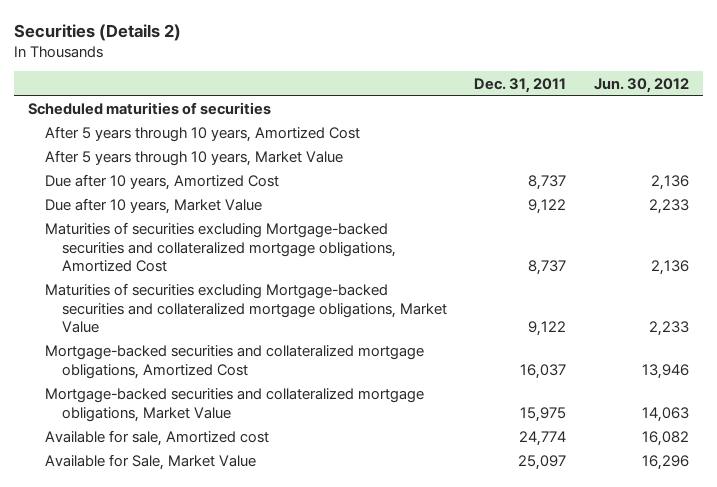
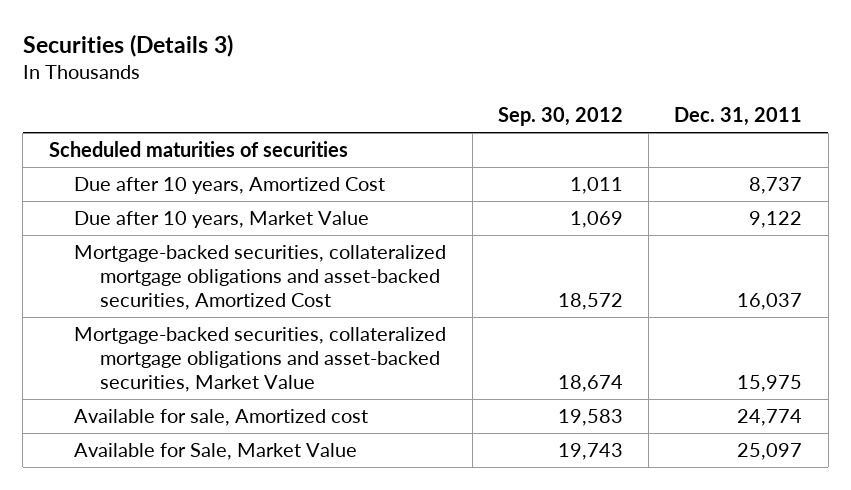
[13,23,181,41] Securities (Details 2) -> [22,33,233,57] Securities (Details 3)
[593,77,689,93] Jun. 30, 2012 -> none
none -> [497,107,623,127] Sep. 30, 2012
[44,126,360,143] After 5 years through 10 years, Amortized Cost -> none
[44,150,343,167] After 5 years through 10 years, Market Value -> none
[44,222,396,273] Maturities of securities excluding Mortgage-backed securities and collateralized mortgage obligations, Amortized Cost -> none
[44,283,447,334] Maturities of securities excluding Mortgage-backed securities and collateralized mortgage obligations, Market Value -> none
[44,345,424,379] Mortgage-backed securities and collateralized mortgage obligations, Amortized Cost -> [74,244,447,311] Mortgage-backed securities, collateralized mortgage obligations and asset-backed securities, Amortized Cost
[44,388,424,422] Mortgage-backed securities and collateralized mortgage obligations, Market Value -> [74,326,447,393] Mortgage-backed securities, collateralized mortgage obligations and asset-backed securities, Market Value

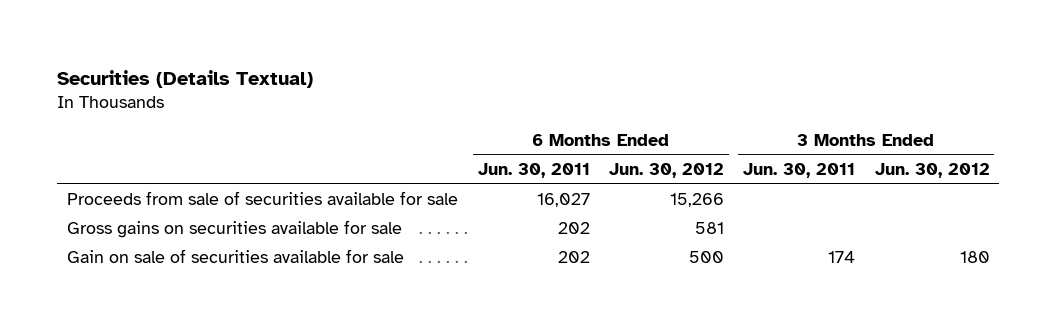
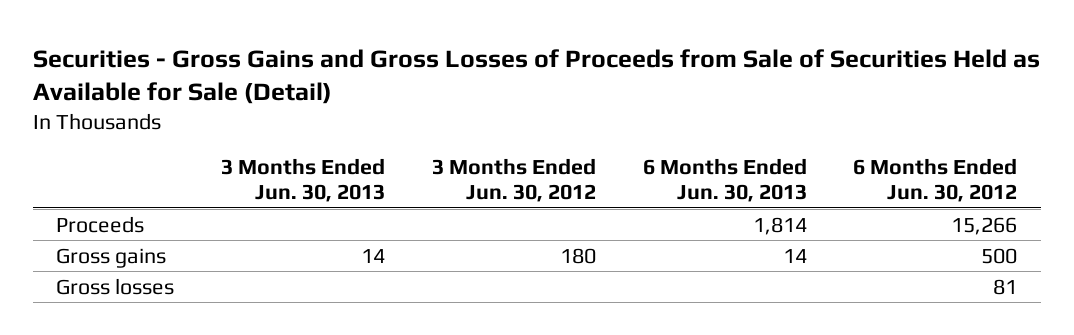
[57,69,314,88] Securities (Details Textual) -> [33,48,1041,105] Securities - Gross Gains and Gross Losses of Proceeds from Sale of Securities Held as Available for Sale (Detail)
[477,163,590,179] Jun. 30, 2011 -> none
[743,163,856,179] Jun. 30, 2011 -> none
none -> [221,157,386,202] 3 Months Ended Jun. 30, 2013
none -> [642,157,807,202] 6 Months Ended Jun. 30, 2013
[67,220,403,239] Gross gains on securities available for sale -> none
[67,191,459,206] Proceeds from sale of securities available for sale -> [56,215,145,233] Proceeds
[67,249,405,264] Gain on sale of securities available for sale -> [56,247,167,268] Gross gains
none -> [56,277,175,295] Gross losses

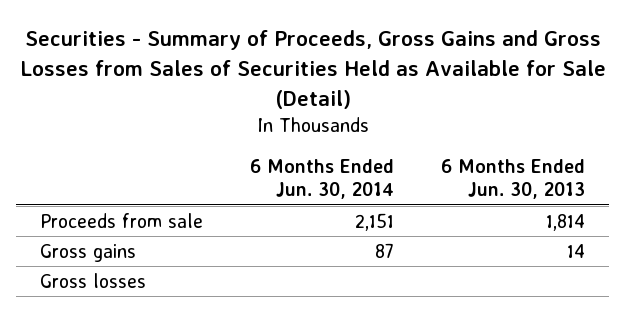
[33,48,1041,105] Securities - Gross Gains and Gross Losses of Proceeds from Sale of Securities Held as Available for Sale (Detail) -> [19,30,606,109] Securities - Summary of Proceeds, Gross Gains and Gross Losses from Sales of Securities Held as Available for Sale (Detail)
[221,157,386,202] 3 Months Ended Jun. 30, 2013 -> none
[431,157,596,202] 3 Months Ended Jun. 30, 2012 -> none
[853,157,1018,202] 6 Months Ended Jun. 30, 2012 -> none
none -> [250,158,395,200] 6 Months Ended Jun. 30, 2014
[56,215,145,233] Proceeds -> [39,212,203,228] Proceeds from sale

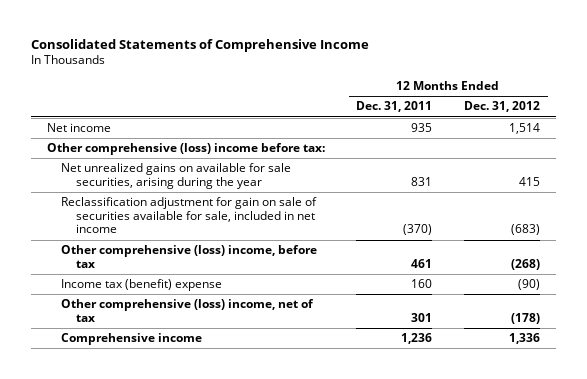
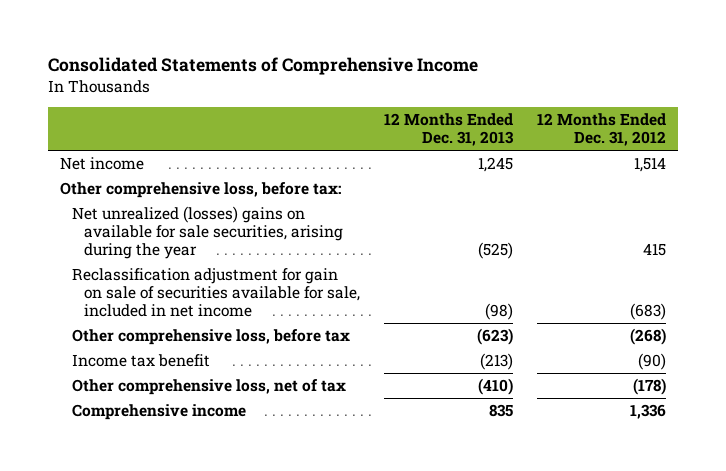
[356,101,433,113] Dec. 31, 2011 -> none
none -> [384,113,515,147] 12 Months Ended Dec. 31, 2013
[46,143,325,156] Other comprehensive (loss) income before tax: -> [59,181,341,198] Other comprehensive loss, before tax:
[61,163,292,189] Net unrealized gains on available for sale securities, arising during the year -> [71,205,343,259] Net unrealized (losses) gains on available for sale securities, arising during the year
[61,245,318,268] Other comprehensive (loss) income, before tax -> [71,328,350,345] Other comprehensive loss, before tax
[61,279,223,292] Income tax (benefit) expense -> [71,353,210,367] Income tax benefit
[61,299,315,322] Other comprehensive (loss) income, net of tax -> [71,378,346,395] Other comprehensive loss, net of tax

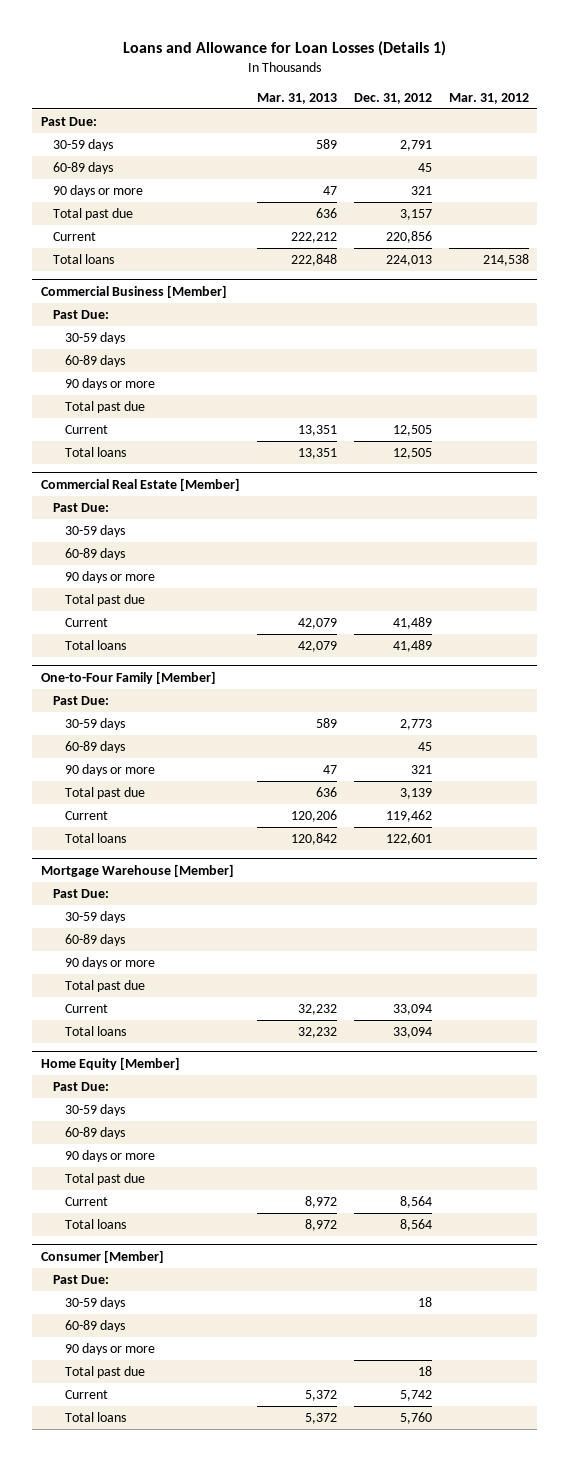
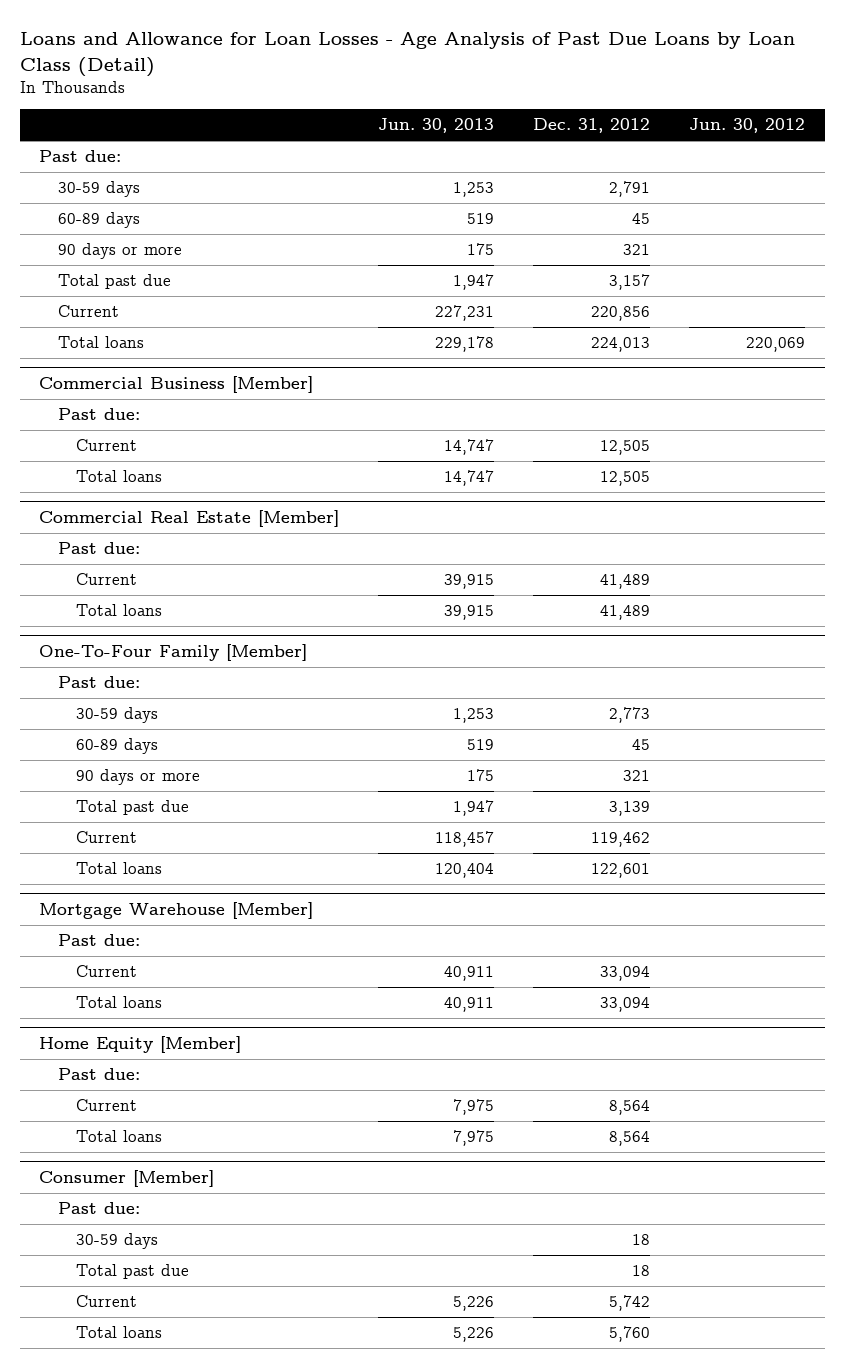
[122,41,446,57] Loans and Allowance for Loan Losses (Details 1) -> [19,32,795,77] Loans and Allowance for Loan Losses - Age Analysis of Past Due Loans by Loan Class (Detail)
[256,92,337,104] Mar. 31, 2013 -> none
[448,92,529,104] Mar. 31, 2012 -> none
none -> [378,118,495,134] Jun. 30, 2013
none -> [689,118,806,134] Jun. 30, 2012
[40,116,97,126] Past Due: -> [39,150,122,163] Past due:
[64,331,125,344] 30-59 days -> none
[64,354,125,367] 60-89 days -> none
[64,377,155,390] 90 days or more -> none
[64,400,145,413] Total past due -> none
[52,309,109,319] Past Due: -> [57,408,140,421] Past due:
[64,524,125,537] 30-59 days -> none
[64,547,125,560] 60-89 days -> none
[64,570,155,583] 90 days or more -> none
[64,593,145,606] Total past due -> none
[52,502,109,512] Past Due: -> [57,542,140,555] Past due:
[40,670,216,684] One-to-Four Family [Member] -> [39,643,308,661] One-To-Four Family [Member]
[52,695,109,705] Past Due: -> [57,676,140,689] Past due:
[64,910,125,923] 30-59 days -> none
[64,933,125,946] 60-89 days -> none
[64,956,155,969] 90 days or more -> none
[64,979,145,992] Total past due -> none
[52,888,109,898] Past Due: -> [57,934,140,947] Past due:
[64,1103,125,1116] 30-59 days -> none
[64,1126,125,1139] 60-89 days -> none
[64,1149,155,1162] 90 days or more -> none
[64,1172,145,1185] Total past due -> none
[52,1081,109,1091] Past Due: -> [57,1068,140,1081] Past due:
[52,1274,109,1284] Past Due: -> [57,1202,140,1215] Past due:
[64,1319,125,1332] 60-89 days -> none
[64,1342,155,1355] 90 days or more -> none

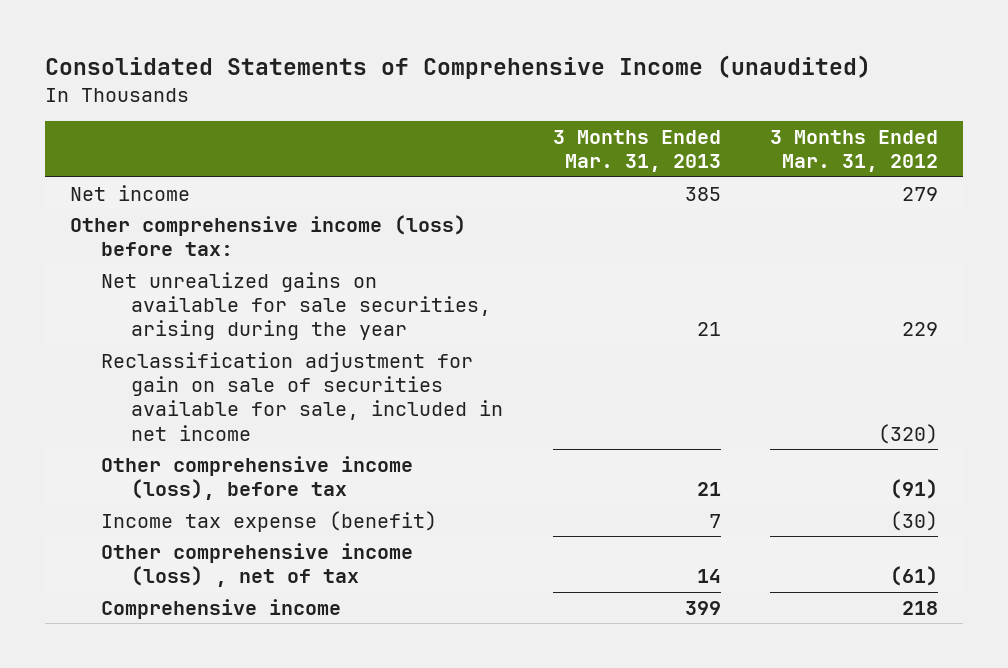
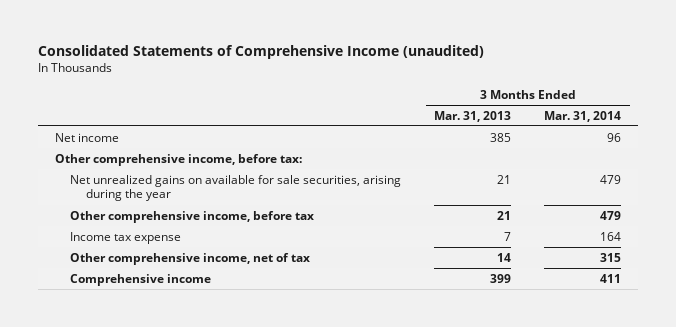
[770,130,939,173] 3 Months Ended Mar. 31, 2012 -> none
none -> [544,110,622,122] Mar. 31, 2014
[69,214,466,257] Other comprehensive income (loss) before tax: -> [54,153,302,166] Other comprehensive income, before tax:
[100,351,504,441] Reclassification adjustment for gain on sale of securities available for sale, included in net income -> none
[100,455,413,501] Other comprehensive income (loss), before tax -> [70,210,315,223] Other comprehensive income, before tax
[100,510,437,532] Income tax expense (benefit) -> [70,231,182,244] Income tax expense
[100,542,413,588] Other comprehensive income (loss) , net of tax -> [70,252,311,265] Other comprehensive income, net of tax

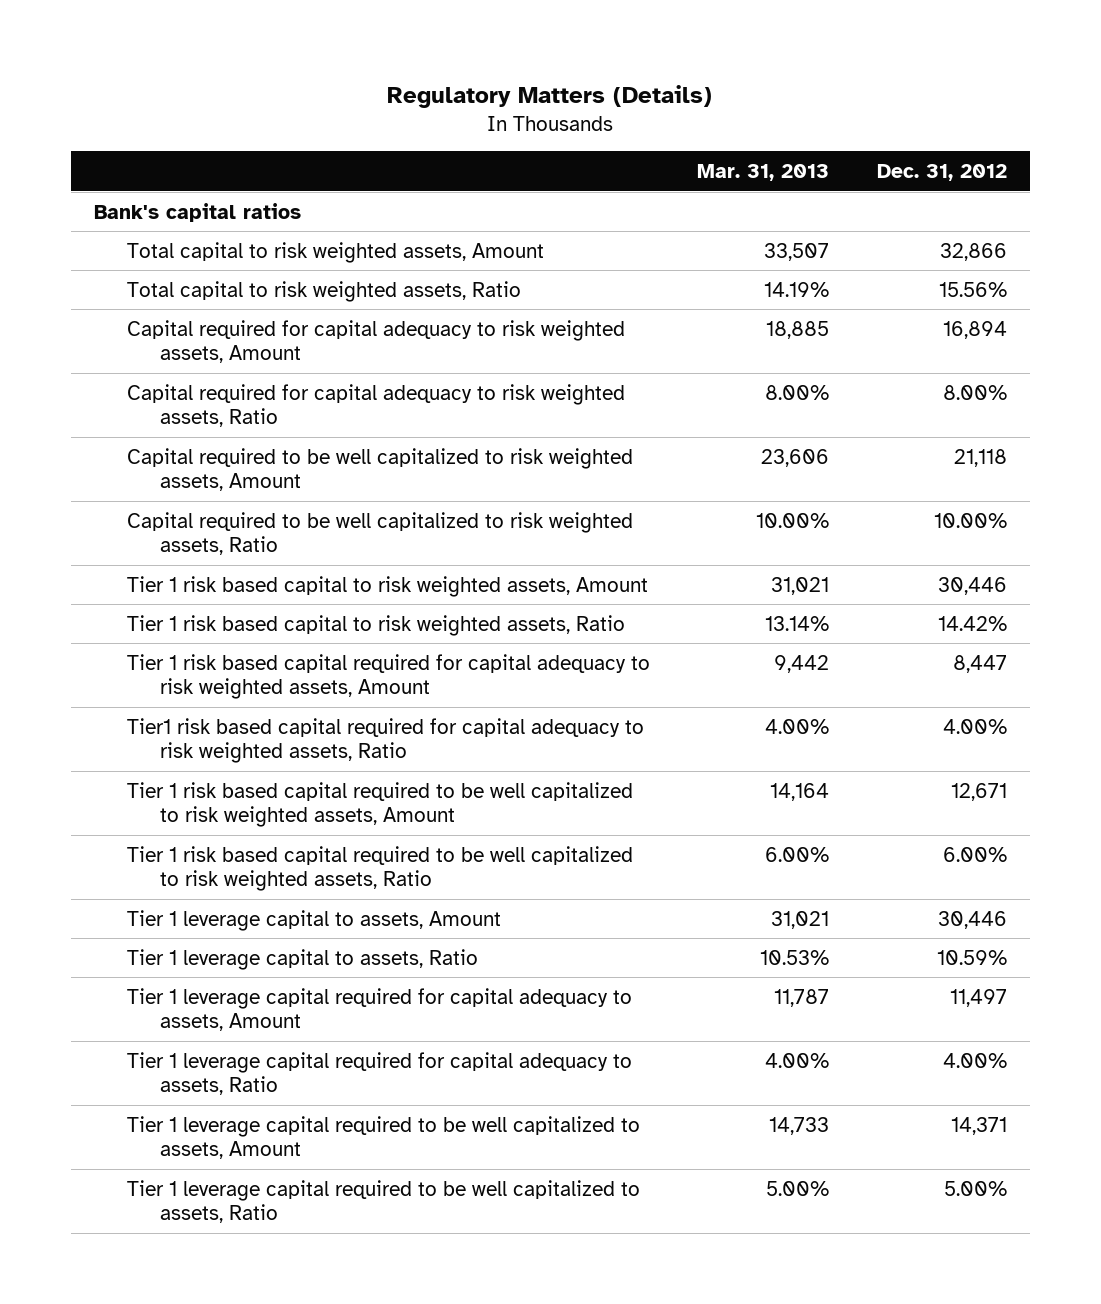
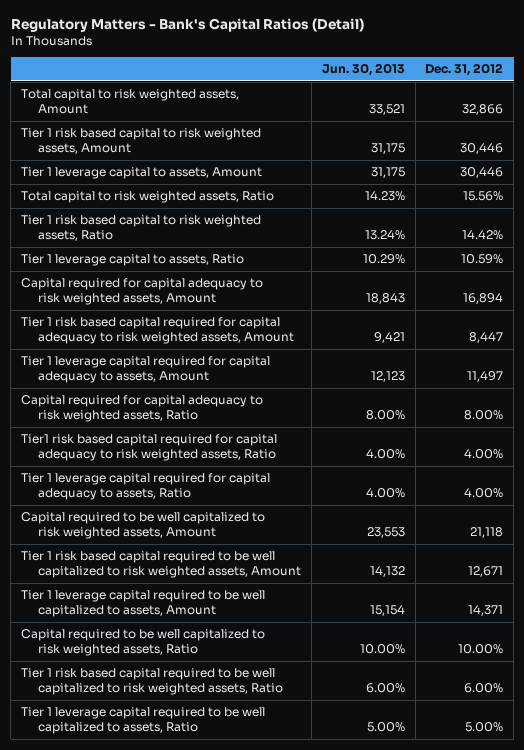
[387,84,713,108] Regulatory Matters (Details) -> [10,18,364,33] Regulatory Matters - Bank's Capital Ratios (Detail)
[697,163,830,181] Mar. 31, 2013 -> none
none -> [321,63,405,77] Jun. 30, 2013
[94,202,302,222] Bank's capital ratios -> none
[127,280,522,302] Total capital to risk weighted assets, Ratio -> [21,191,275,204] Total capital to risk weighted assets, Ratio
[127,614,626,636] Tier 1 risk based capital to risk weighted assets, Ratio -> [21,215,262,242] Tier 1 risk based capital to risk weighted assets, Ratio
[127,319,626,363] Capital required for capital adequacy to risk weighted assets, Amount -> [21,278,264,306] Capital required for capital adequacy to risk weighted assets, Amount
[127,653,651,699] Tier 1 risk based capital required for capital adequacy to risk weighted assets, Amount -> [21,317,295,345] Tier 1 risk based capital required for capital adequacy to risk weighted assets, Amount
[127,383,626,427] Capital required for capital adequacy to risk weighted assets, Ratio -> [21,395,264,423] Capital required for capital adequacy to risk weighted assets, Ratio
[127,717,645,763] Tier1 risk based capital required for capital adequacy to risk weighted assets, Ratio -> [21,434,278,462] Tier1 risk based capital required for capital adequacy to risk weighted assets, Ratio
[127,447,634,491] Capital required to be well capitalized to risk weighted assets, Amount -> [21,512,266,540] Capital required to be well capitalized to risk weighted assets, Amount
[127,781,634,827] Tier 1 risk based capital required to be well capitalized to risk weighted assets, Amount -> [21,551,302,579] Tier 1 risk based capital required to be well capitalized to risk weighted assets, Amount
[127,511,634,555] Capital required to be well capitalized to risk weighted assets, Ratio -> [21,629,266,657] Capital required to be well capitalized to risk weighted assets, Ratio
[127,845,634,891] Tier 1 risk based capital required to be well capitalized to risk weighted assets, Ratio -> [21,668,284,696] Tier 1 risk based capital required to be well capitalized to risk weighted assets, Ratio

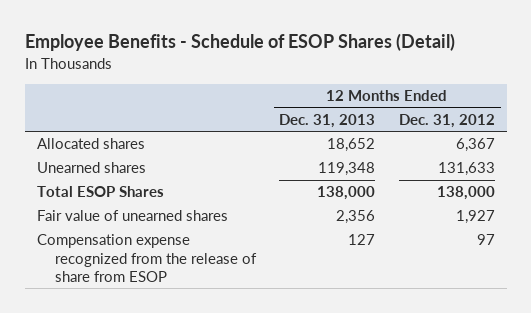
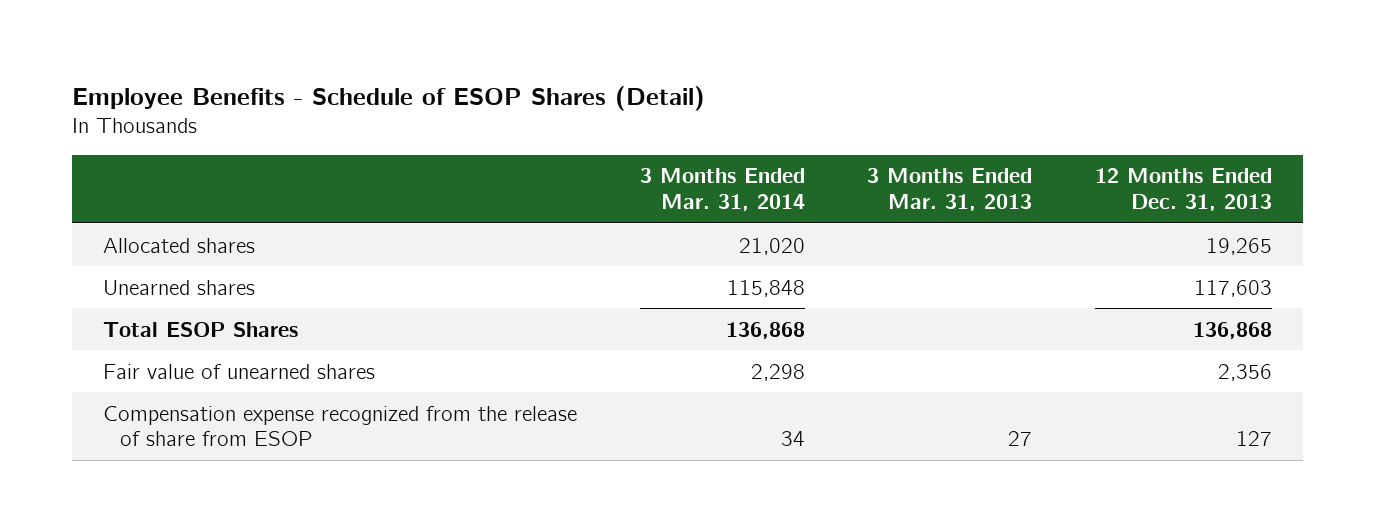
[398,113,495,128] Dec. 31, 2012 -> none
none -> [639,168,805,212] 3 Months Ended Mar. 31, 2014
none -> [867,168,1033,212] 3 Months Ended Mar. 31, 2013
[327,138,376,153] 18,652 -> [1205,237,1272,255] 19,265
[318,162,376,177] 119,348 -> [1193,279,1272,297] 117,603
[317,186,376,201] 138,000 -> [1192,321,1272,339] 136,868

